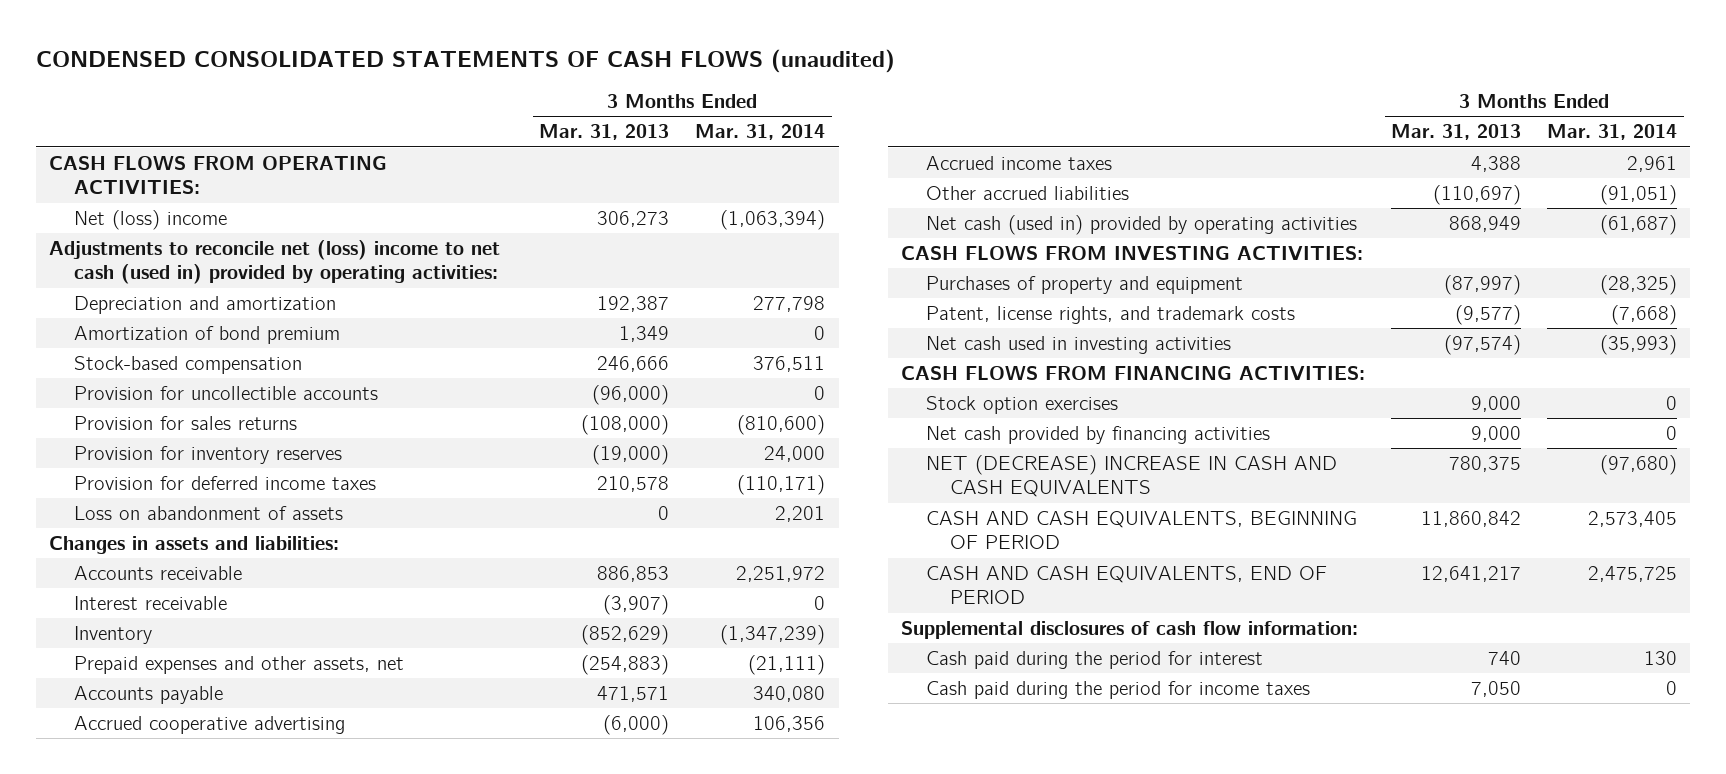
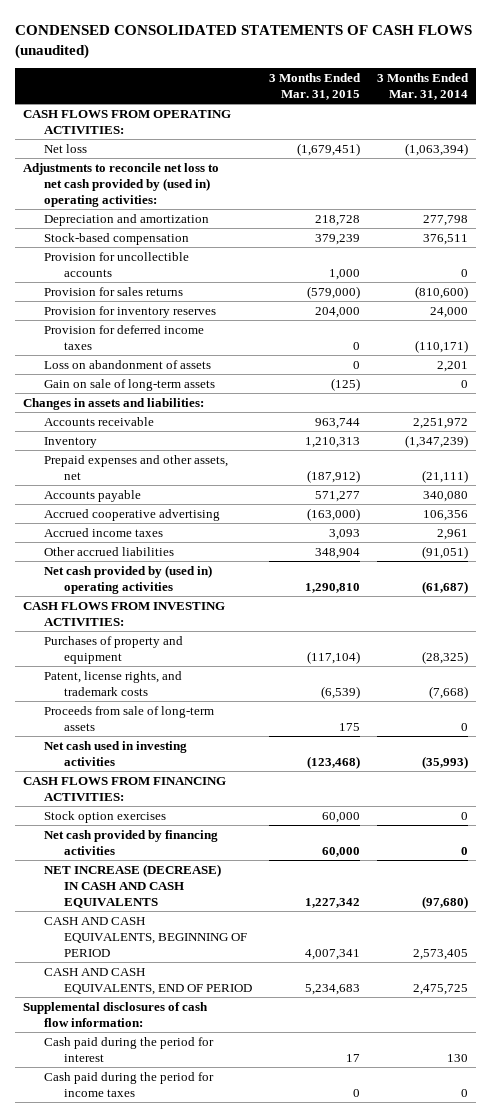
[539,124,670,141] Mar. 31, 2013 -> none
none -> [268,72,361,100] 3 Months Ended Mar. 31, 2015
[73,209,227,230] Net (loss) income -> [43,143,87,153] Net loss
[49,239,501,285] Adjustments to reconcile net (loss) income to net cash (used in) provided by operating activities: -> [23,162,220,208] Adjustments to reconcile net loss to net cash provided by (used in) operating activities:
[73,325,340,344] Amortization of bond premium -> none
none -> [43,378,215,391] Gain on sale of long-term assets
[73,595,227,610] Interest receivable -> none
[925,214,1357,235] Net cash (used in) provided by operating activities -> [43,564,212,594] Net cash provided by (used in) operating activities
none -> [43,705,214,731] Proceeds from sale of long-term assets
[925,454,1337,498] NET (DECREASE) INCREASE IN CASH AND CASH EQUIVALENTS -> [43,863,221,909] NET INCREASE (DECREASE) IN CASH AND CASH EQUIVALENTS

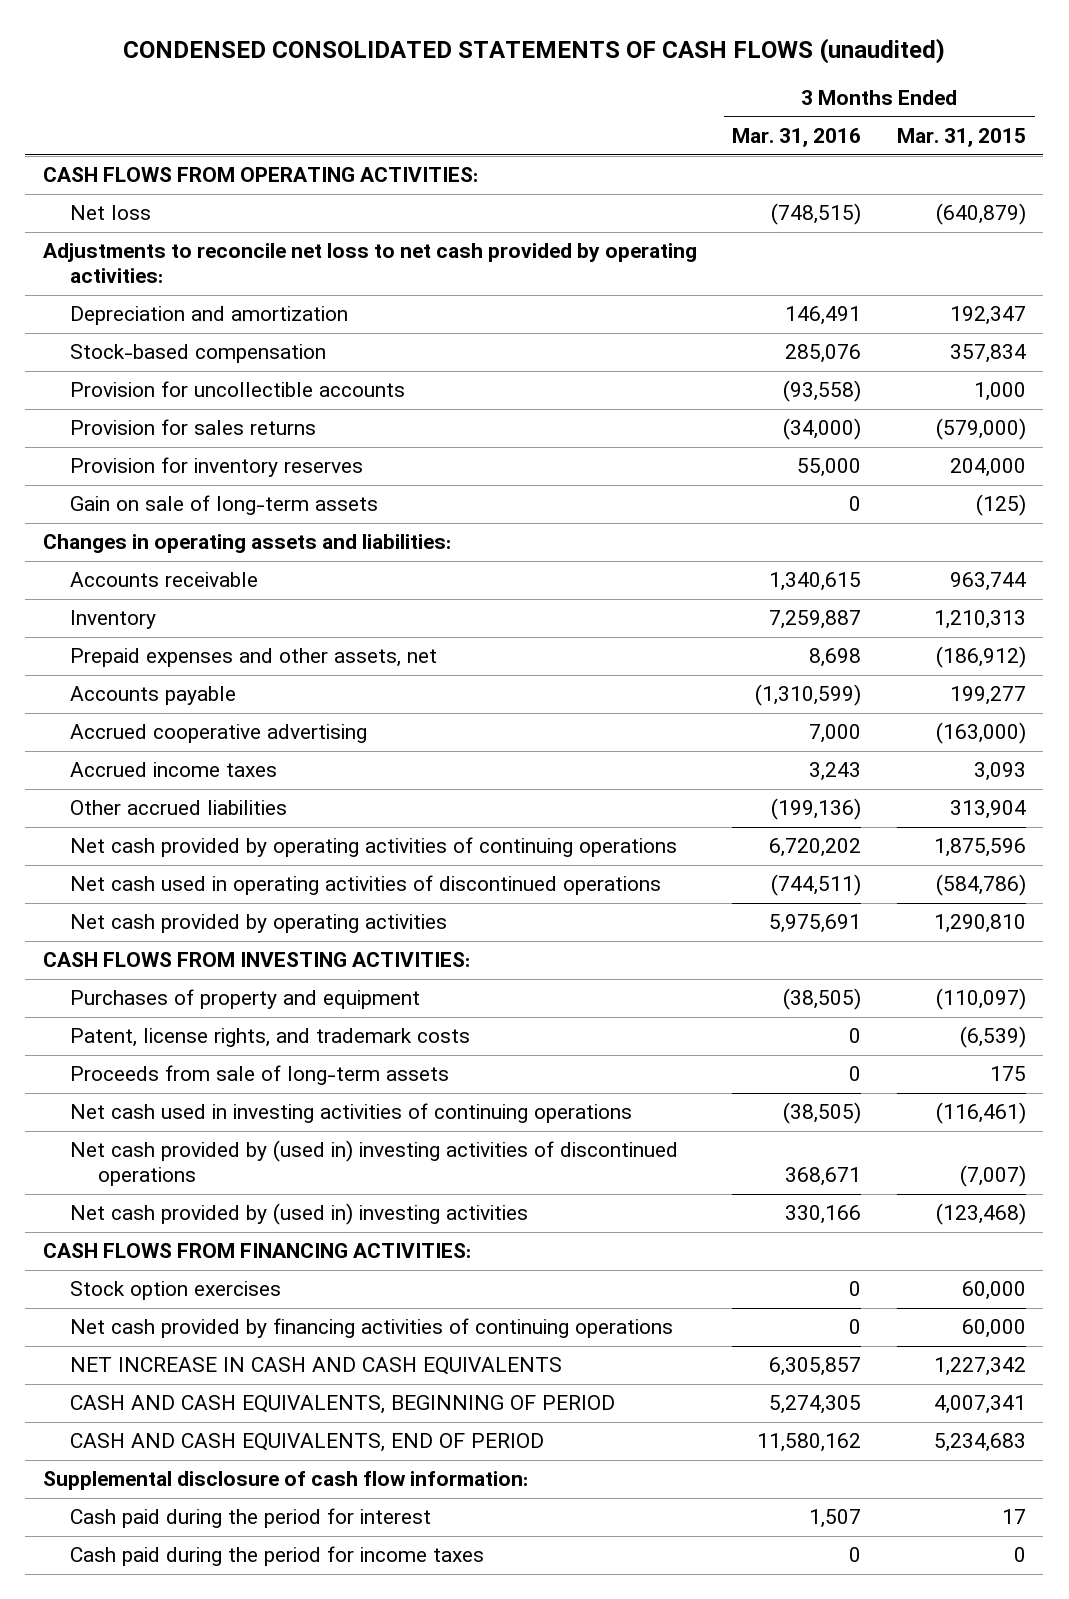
[376,72,469,100] 3 Months Ended Mar. 31, 2014 -> none
none -> [732,128,862,148] Mar. 31, 2016
[296,142,360,156] (1,679,451) -> [935,203,1026,226] (640,879)
[23,162,220,208] Adjustments to reconcile net loss to net cash provided by (used in) operating activities: -> [43,243,698,284] Adjustments to reconcile net loss to net cash provided by operating activities:
[314,214,360,226] 218,728 -> [949,306,1026,326] 192,347
[314,233,360,245] 379,239 -> [949,344,1026,364] 357,834
[43,324,204,350] Provision for deferred income taxes -> none
[43,359,211,369] Loss on abandonment of assets -> none
[23,397,205,410] Changes in assets and liabilities: -> [43,534,452,554] Changes in operating assets and liabilities:
[306,469,360,483] (187,912) -> [935,646,1026,669] (186,912)
[314,490,360,502] 571,277 -> [949,686,1026,706] 199,277
[314,547,360,559] 348,904 -> [949,800,1026,820] 313,904
[43,564,212,594] Net cash provided by (used in) operating activities -> [70,837,678,858] Net cash provided by operating activities of continuing operations
[304,582,360,593] 1,290,810 -> [933,838,1026,858] 1,875,596
none -> [70,875,662,896] Net cash used in operating activities of discontinued operations
none -> [70,914,448,934] Net cash provided by operating activities
[306,650,360,664] (117,104) -> [935,988,1026,1011] (110,097)
[43,740,187,766] Net cash used in investing activities -> [70,1103,633,1124] Net cash used in investing activities of continuing operations
[306,755,360,769] (123,468) -> [935,1102,1026,1125] (116,461)
none -> [70,1140,679,1187] Net cash provided by (used in) investing activities of discontinued operations
none -> [70,1203,529,1226] Net cash provided by (used in) investing activities
[43,829,218,855] Net cash provided by financing activities -> [70,1318,674,1339] Net cash provided by financing activities of continuing operations
[43,863,221,909] NET INCREASE (DECREASE) IN CASH AND CASH EQUIVALENTS -> [70,1357,563,1376] NET INCREASE IN CASH AND CASH EQUIVALENTS
[23,1001,209,1027] Supplemental disclosures of cash flow information: -> [43,1471,529,1491] Supplemental disclosure of cash flow information:

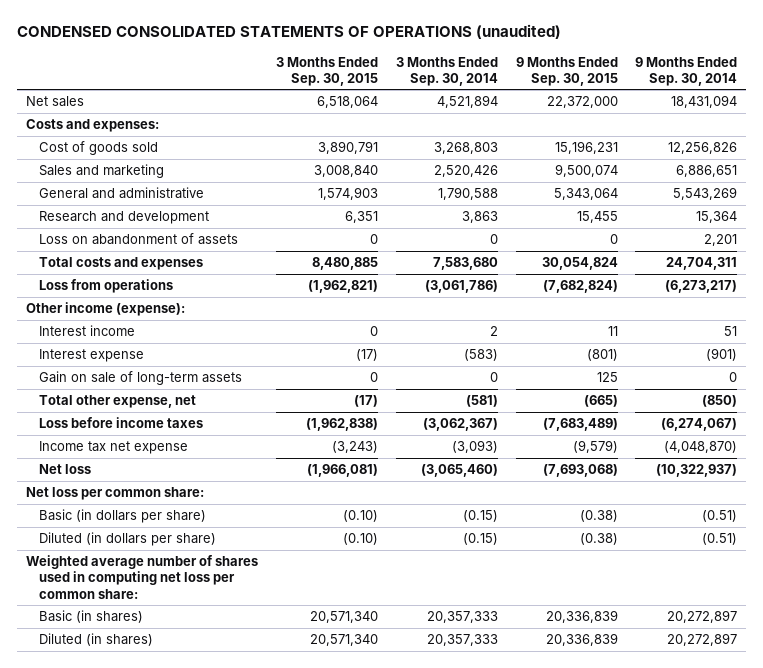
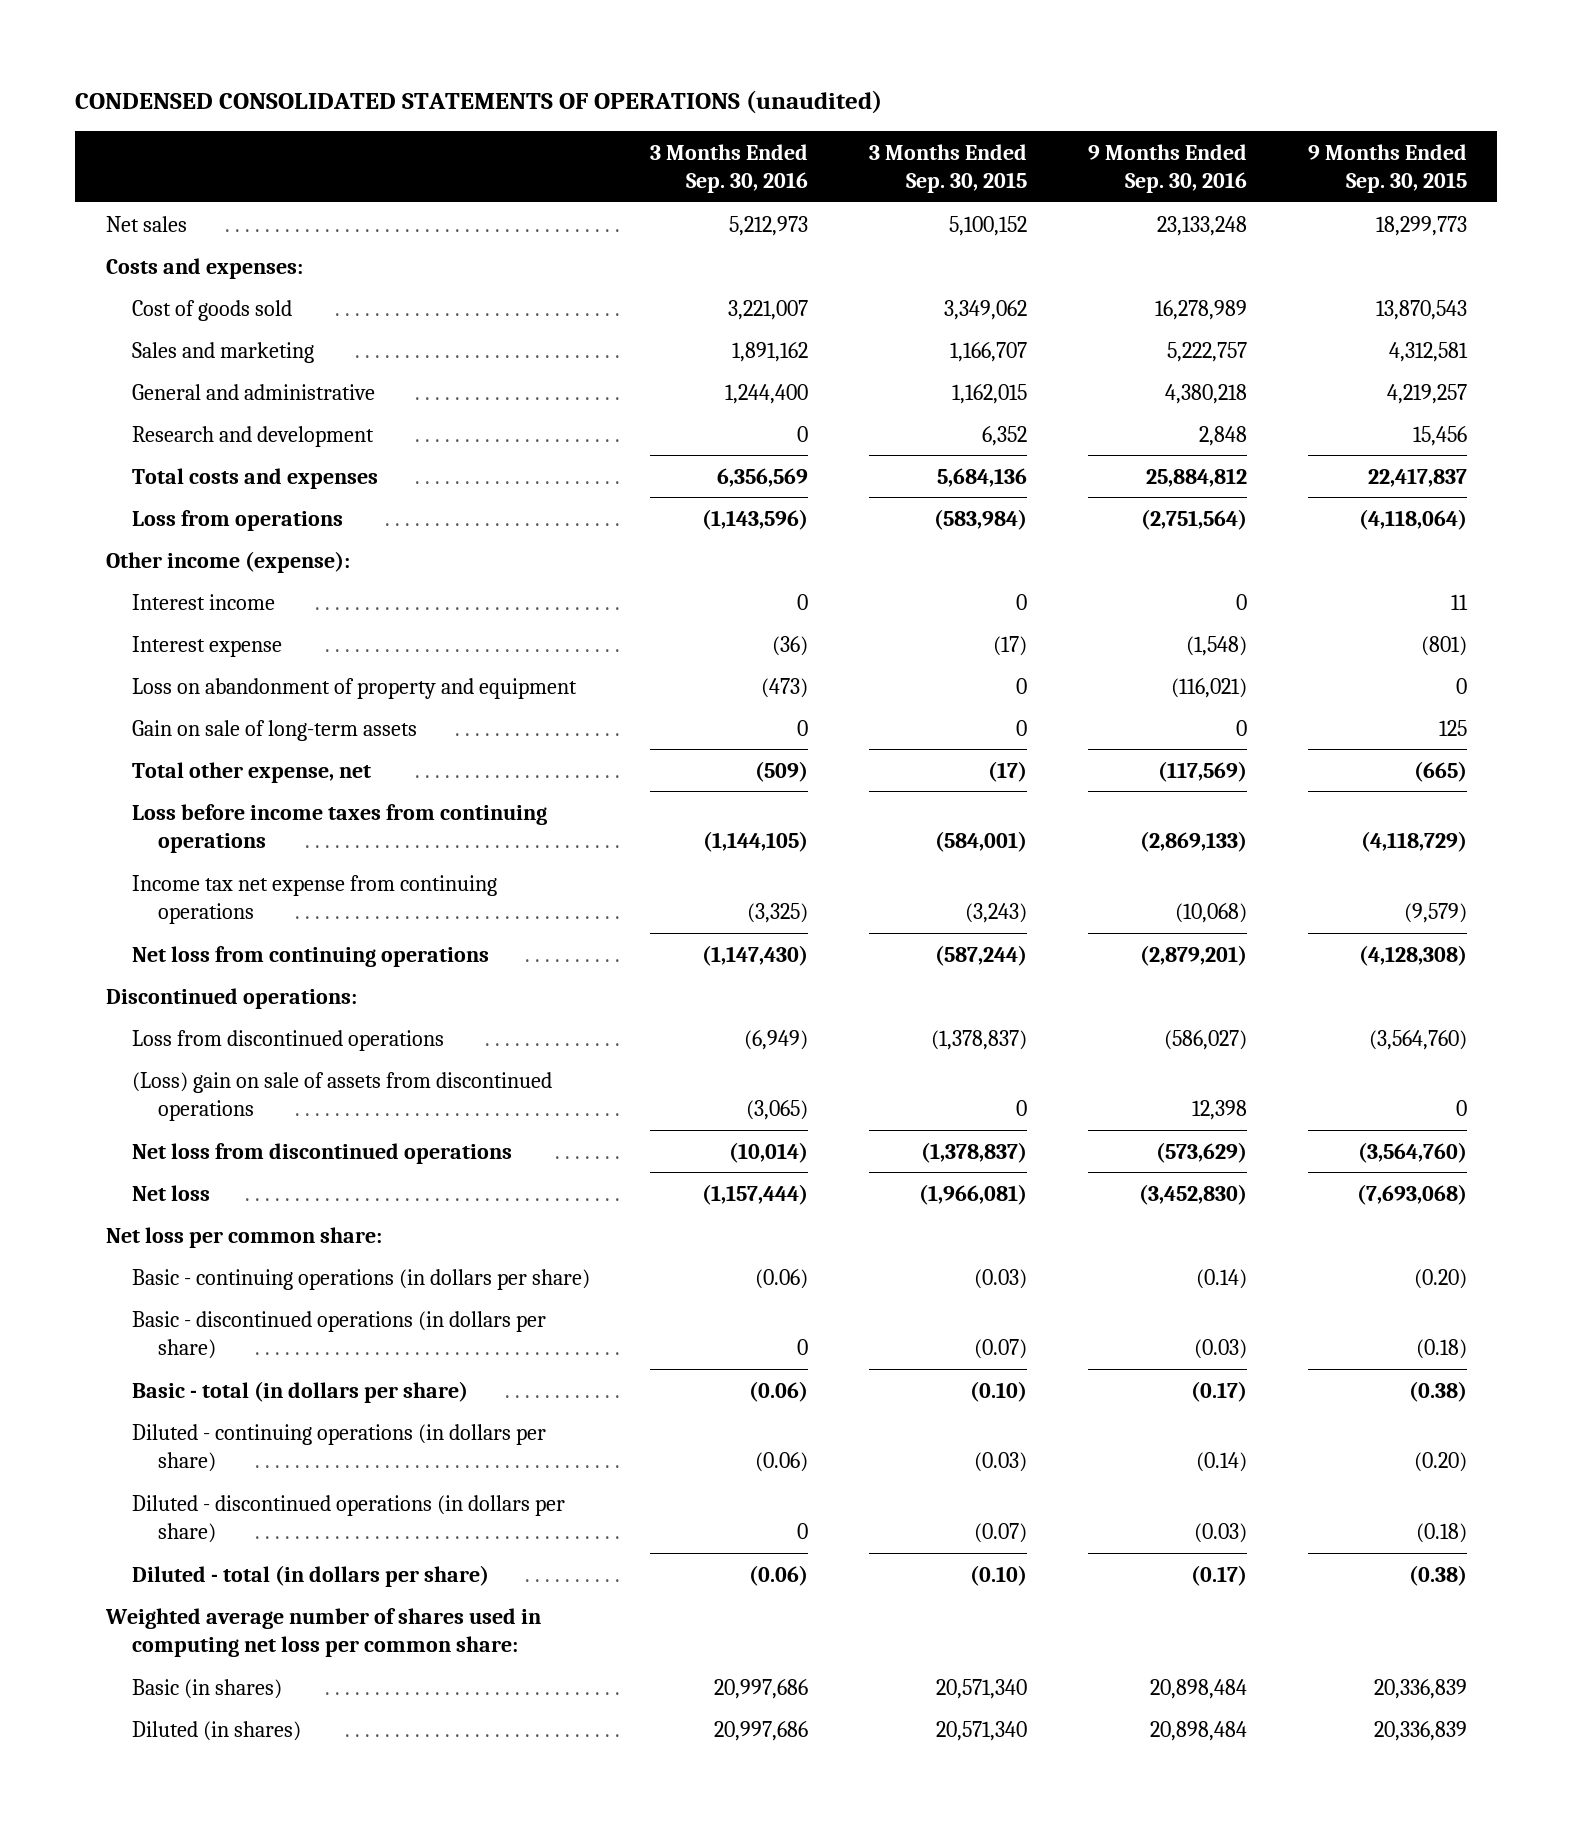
[395,56,498,86] 3 Months Ended Sep. 30, 2014 -> none
[635,56,738,86] 9 Months Ended Sep. 30, 2014 -> none
none -> [650,143,809,194] 3 Months Ended Sep. 30, 2016
none -> [1088,143,1248,194] 9 Months Ended Sep. 30, 2016
[316,96,378,109] 6,518,064 -> [949,215,1028,236] 5,100,152
[546,96,618,109] 22,372,000 -> [1375,215,1467,236] 18,299,773
[38,233,238,246] Loss on abandonment of assets -> none
[317,141,378,155] 3,890,791 -> [944,299,1028,320] 3,349,062
[554,141,618,155] 15,196,231 -> [1375,299,1467,320] 13,870,543
[313,165,378,178] 3,008,840 -> [950,341,1028,362] 1,166,707
[554,164,618,178] 9,500,074 -> [1388,341,1468,362] 4,312,581
[317,187,378,201] 1,574,903 -> [952,383,1028,404] 1,162,015
[553,188,618,201] 5,343,064 -> [1386,383,1467,404] 4,219,257
[344,211,378,224] 6,351 -> [982,425,1028,446] 6,352
[576,211,618,224] 15,455 -> [1412,425,1467,446] 15,456
[311,257,378,271] 8,480,885 -> [937,467,1028,487] 5,684,136
[541,257,618,271] 30,054,824 -> [1367,467,1467,487] 22,417,837
[307,280,378,294] (1,962,821) -> [934,508,1028,530] (583,984)
[542,280,618,294] (7,682,824) -> [1358,508,1467,530] (4,118,064)
none -> [131,677,577,699] Loss on abandonment of property and equipment
[38,417,203,429] Loss before income taxes -> [131,803,547,853] Loss before income taxes from continuing operations
[305,418,378,432] (1,962,838) -> [935,830,1028,852] (584,001)
[542,418,618,432] (7,683,489) -> [1360,830,1467,852] (4,118,729)
[38,441,188,455] Income tax net expense -> [131,874,497,924] Income tax net expense from continuing operations
none -> [131,945,489,967] Net loss from continuing operations
none -> [105,987,357,1009] Discontinued operations:
none -> [131,1029,444,1051] Loss from discontinued operations
none -> [131,1071,552,1121] (Loss) gain on sale of assets from discontinued operations
none -> [131,1142,512,1164] Net loss from discontinued operations
none -> [131,1268,590,1290] Basic - continuing operations (in dollars per share)
none -> [131,1310,546,1359] Basic - discontinued operations (in dollars per share)
[38,509,206,524] Basic (in dollars per share) -> [131,1380,468,1403] Basic - total (in dollars per share)
none -> [131,1423,546,1472] Diluted - continuing operations (in dollars per share)
none -> [131,1494,565,1543] Diluted - discontinued operations (in dollars per share)
[38,532,216,547] Diluted (in dollars per share) -> [131,1564,489,1587] Diluted - total (in dollars per share)

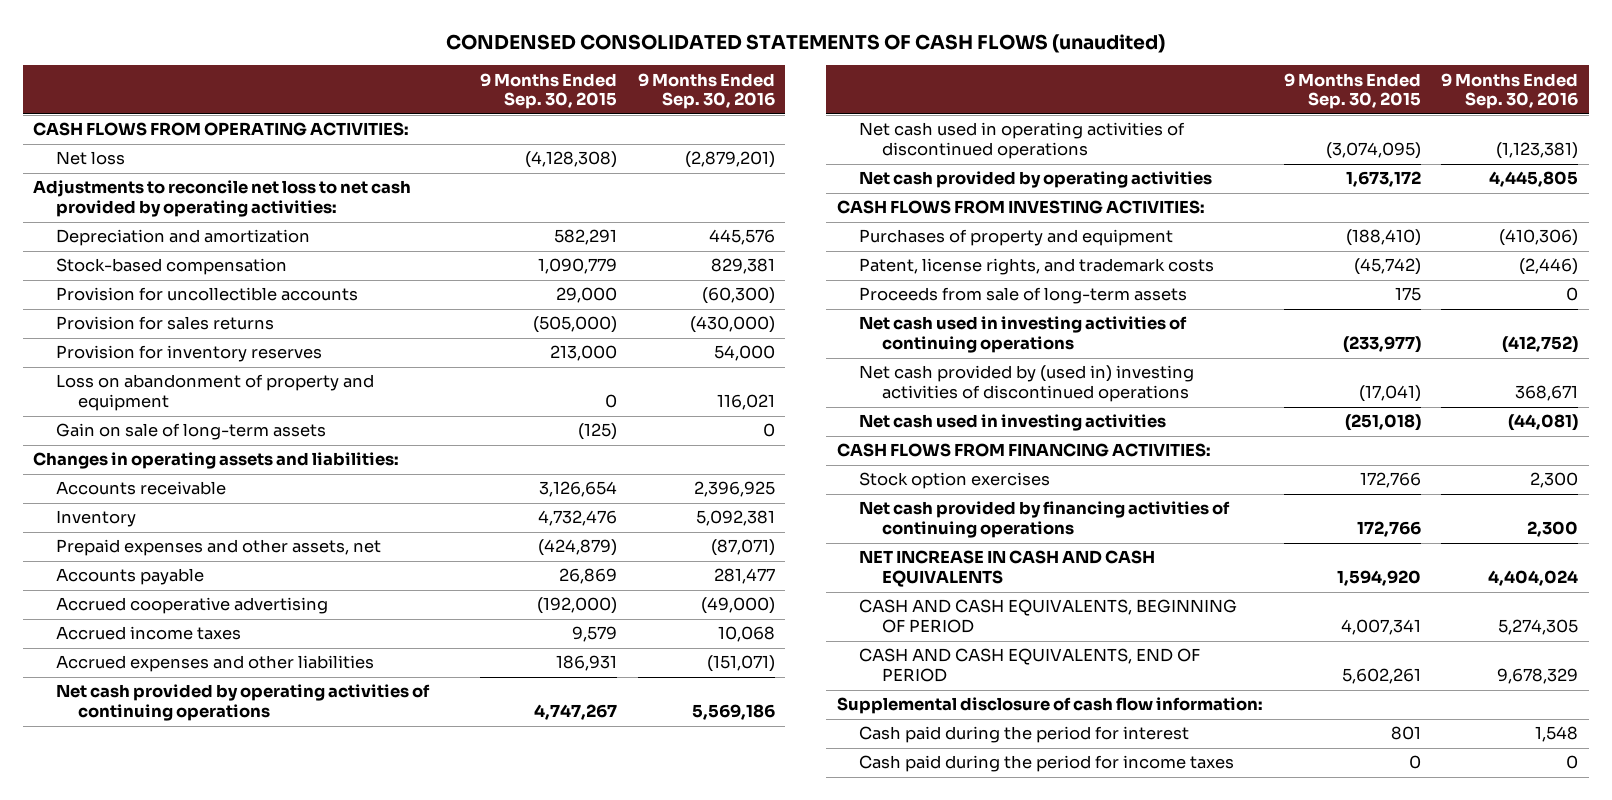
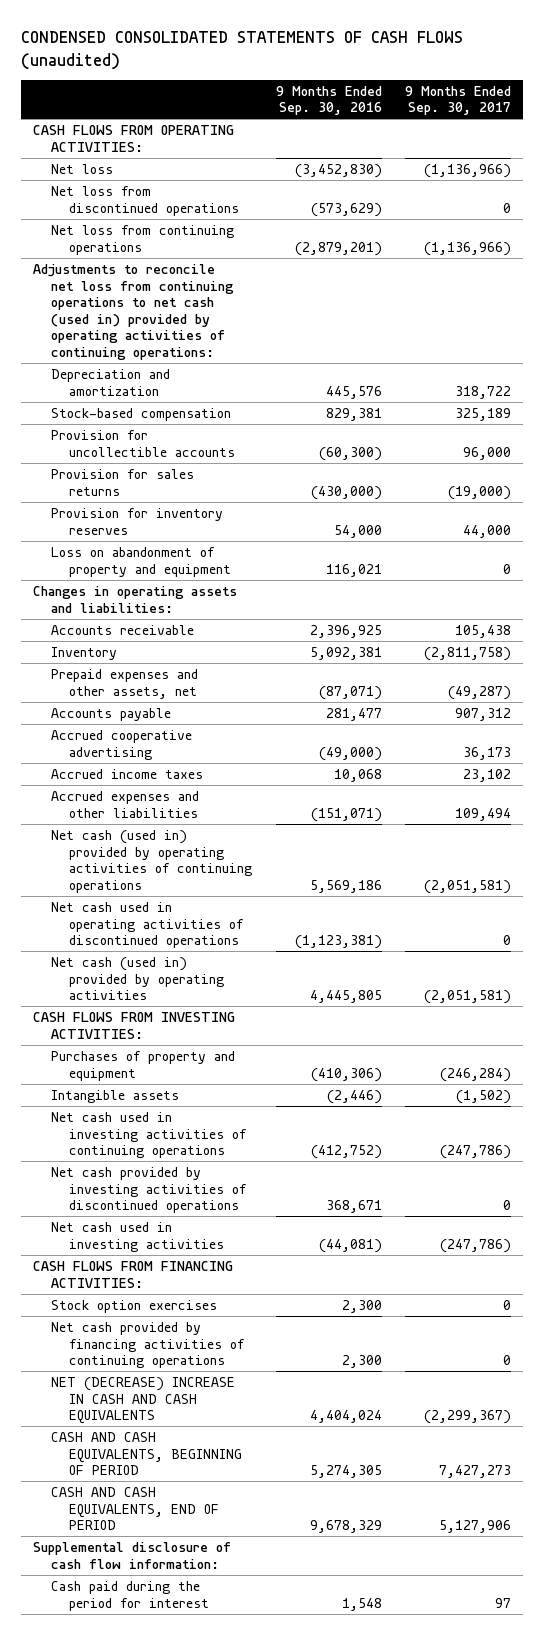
[480,72,618,110] 9 Months Ended Sep. 30, 2015 -> none
none -> [405,85,512,116] 9 Months Ended Sep. 30, 2017
[684,151,775,169] (2,879,201) -> [294,163,382,178] (3,452,830)
none -> [51,185,240,216] Net loss from discontinued operations
none -> [51,224,235,255] Net loss from continuing operations
[33,180,412,218] Adjustments to reconcile net loss to net cash provided by operating activities: -> [33,263,235,360] Adjustments to reconcile net loss from continuing operations to net cash (used in) provided by operating activities of continuing operations:
[55,423,326,441] Gain on sale of long-term assets -> none
[55,684,430,722] Net cash provided by operating activities of continuing operations -> [51,829,253,893] Net cash (used in) provided by operating activities of continuing operations
[859,171,1213,189] Net cash provided by operating activities -> [51,956,225,1001] Net cash (used in) provided by operating activities
[859,287,1188,305] Proceeds from sale of long-term assets -> none
[859,258,1215,276] Patent, license rights, and trademark costs -> [51,1089,180,1103] Intangible assets
[859,365,1195,403] Net cash provided by (used in) investing activities of discontinued operations -> [51,1166,248,1214] Net cash provided by investing activities of discontinued operations
[859,550,1156,588] NET INCREASE IN CASH AND CASH EQUIVALENTS -> [51,1376,236,1425] NET (DECREASE) INCREASE IN CASH AND CASH EQUIVALENTS
[859,755,1235,773] Cash paid during the period for income taxes -> none

